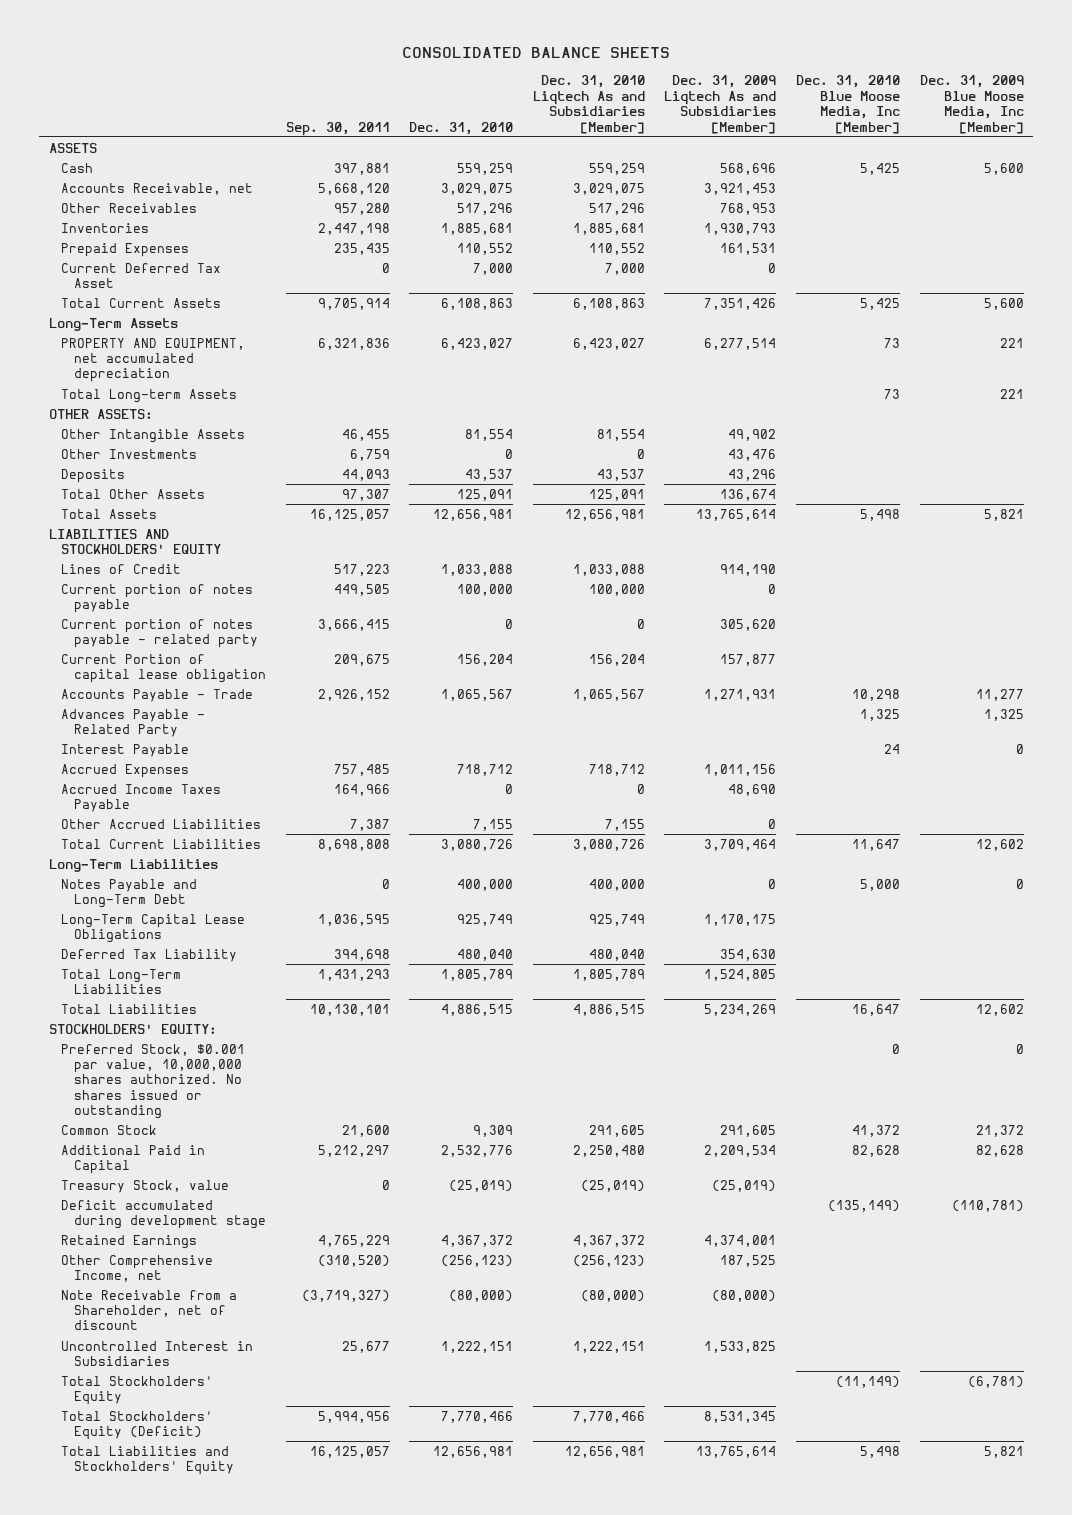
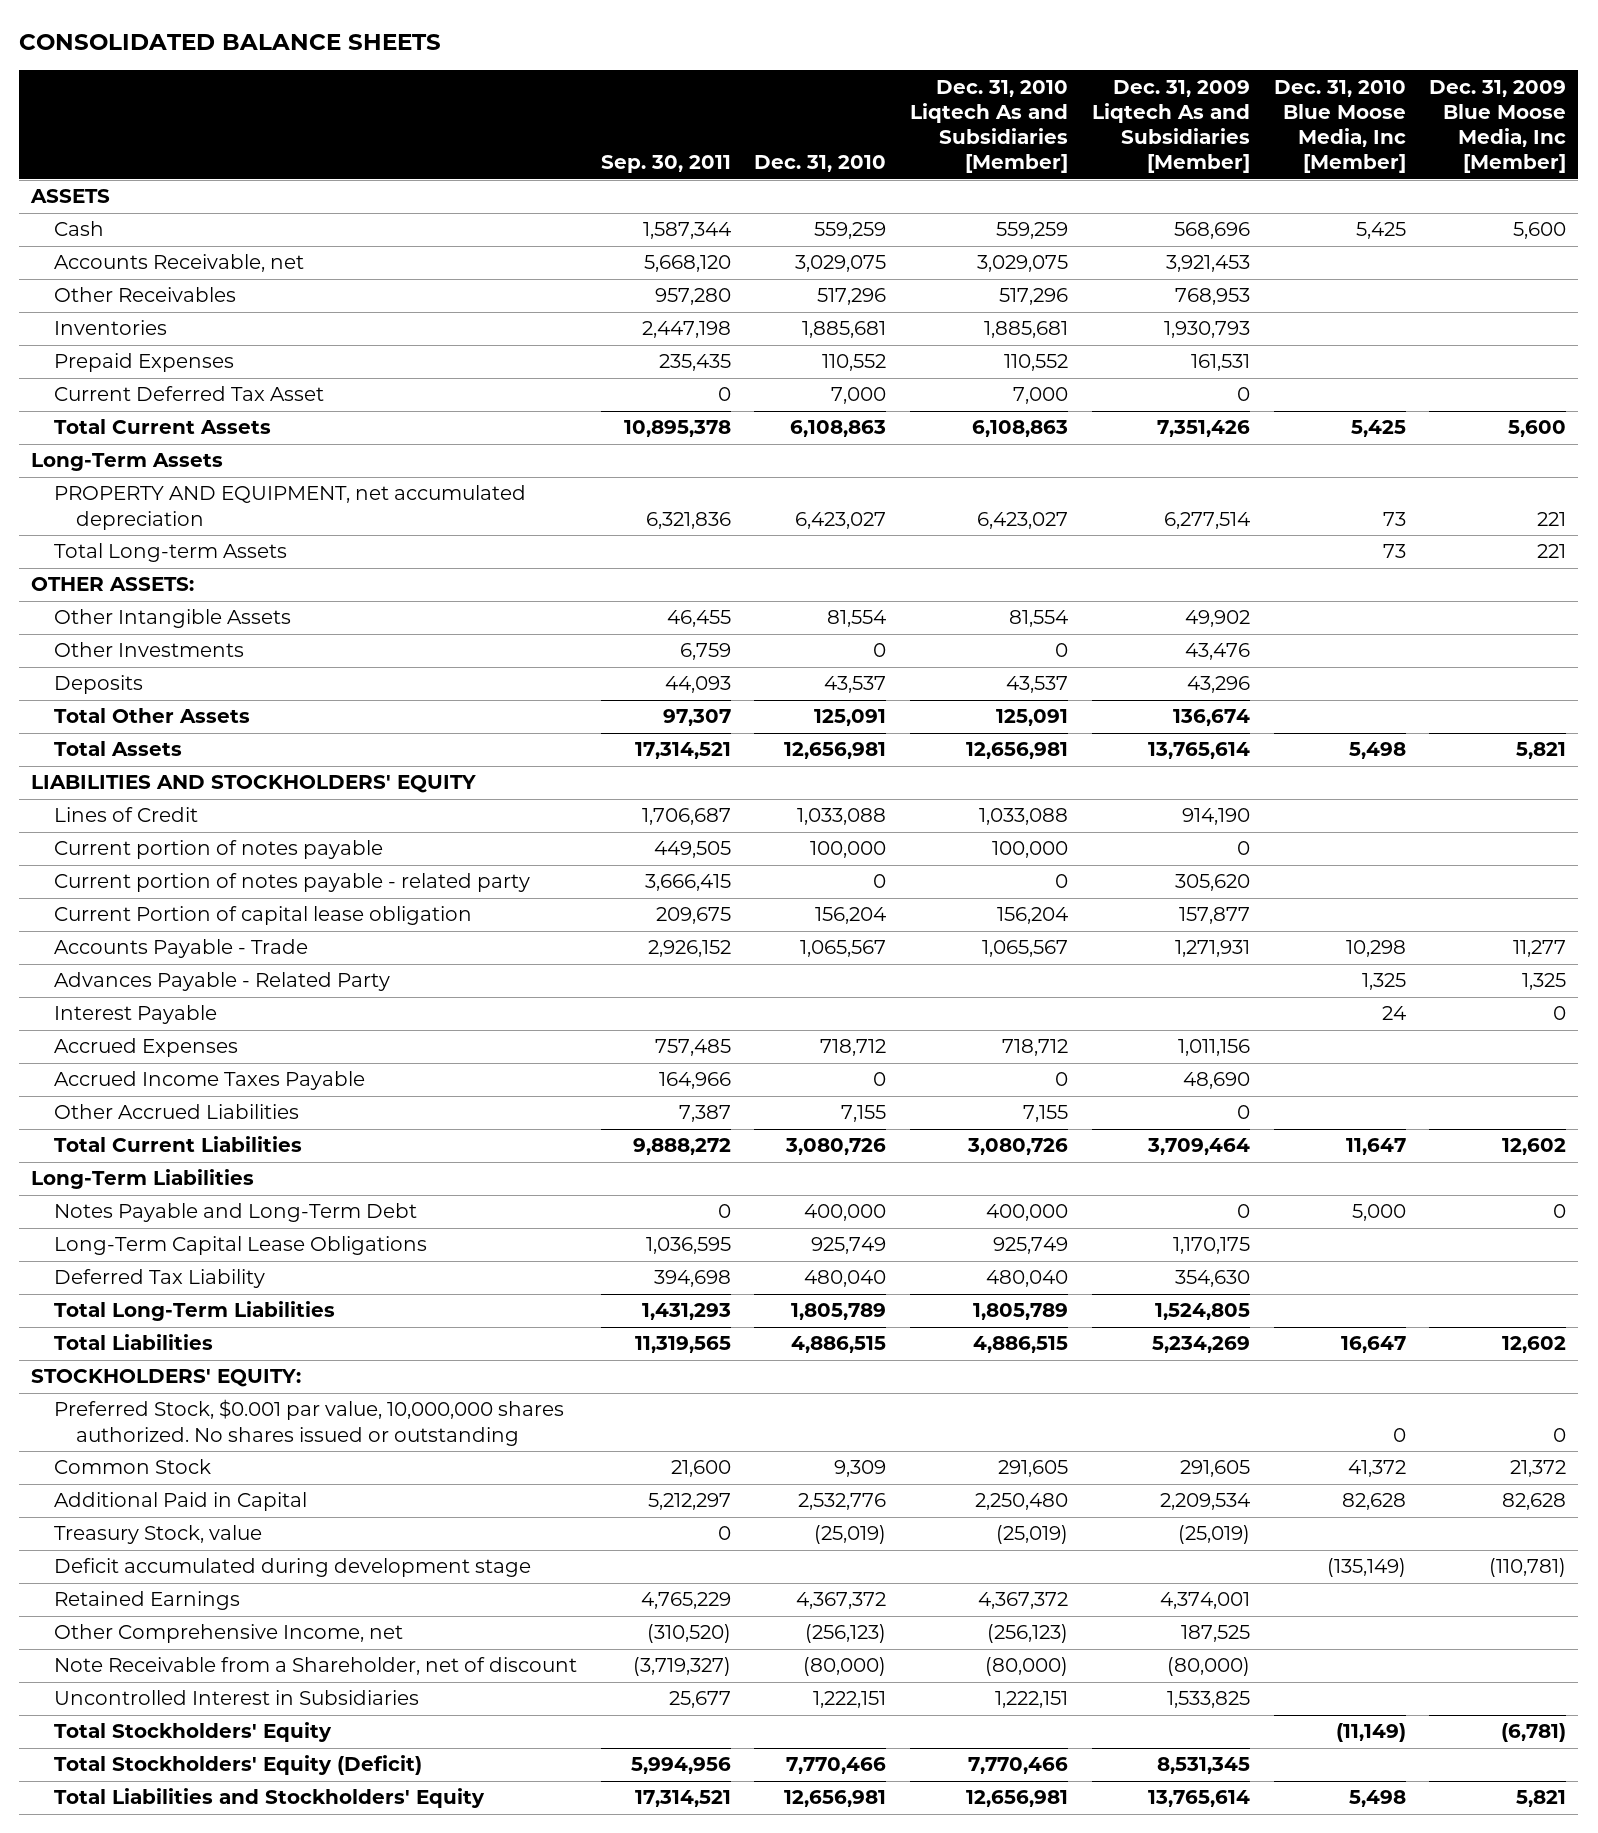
[333,162,390,175] 397,881 -> [642,222,731,240] 1,587,344
[317,297,390,310] 9,705,914 -> [623,420,731,438] 10,895,378
[309,508,390,521] 16,125,057 -> [634,742,731,760] 17,314,521
[333,563,390,576] 517,223 -> [641,808,731,826] 1,706,687
[317,838,390,851] 8,698,808 -> [632,1138,731,1156] 9,888,272
[309,1003,390,1016] 10,130,101 -> [634,1336,731,1354] 11,319,565
[309,1445,390,1458] 16,125,057 -> [634,1790,731,1808] 17,314,521

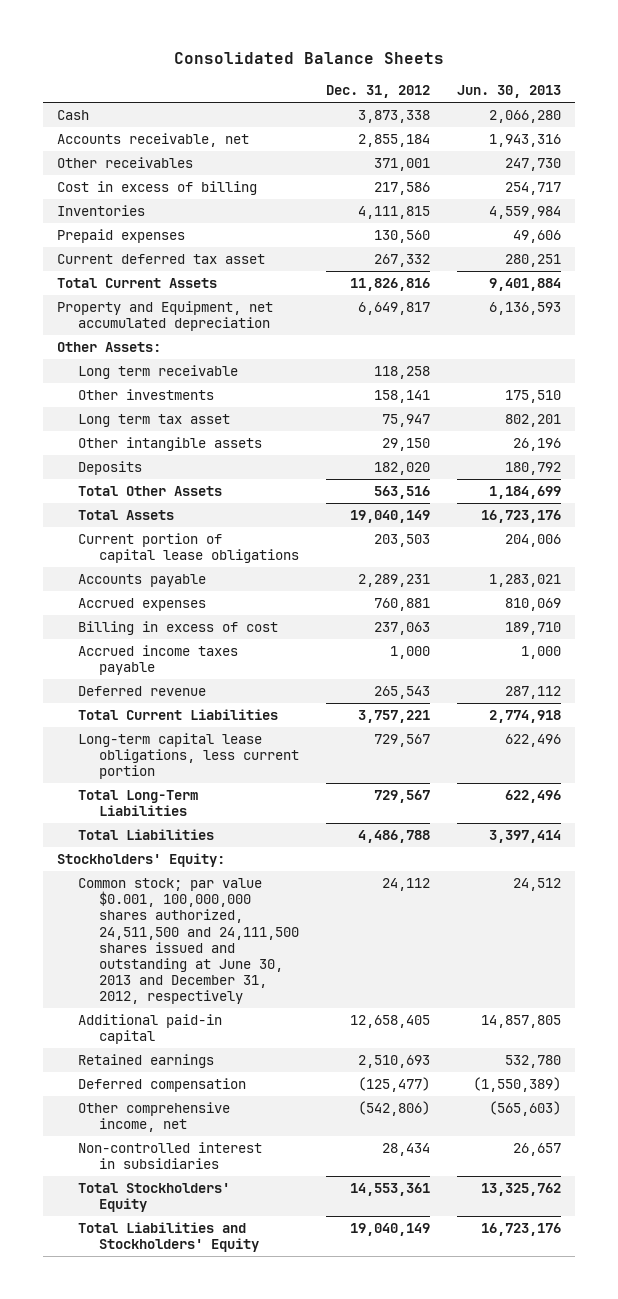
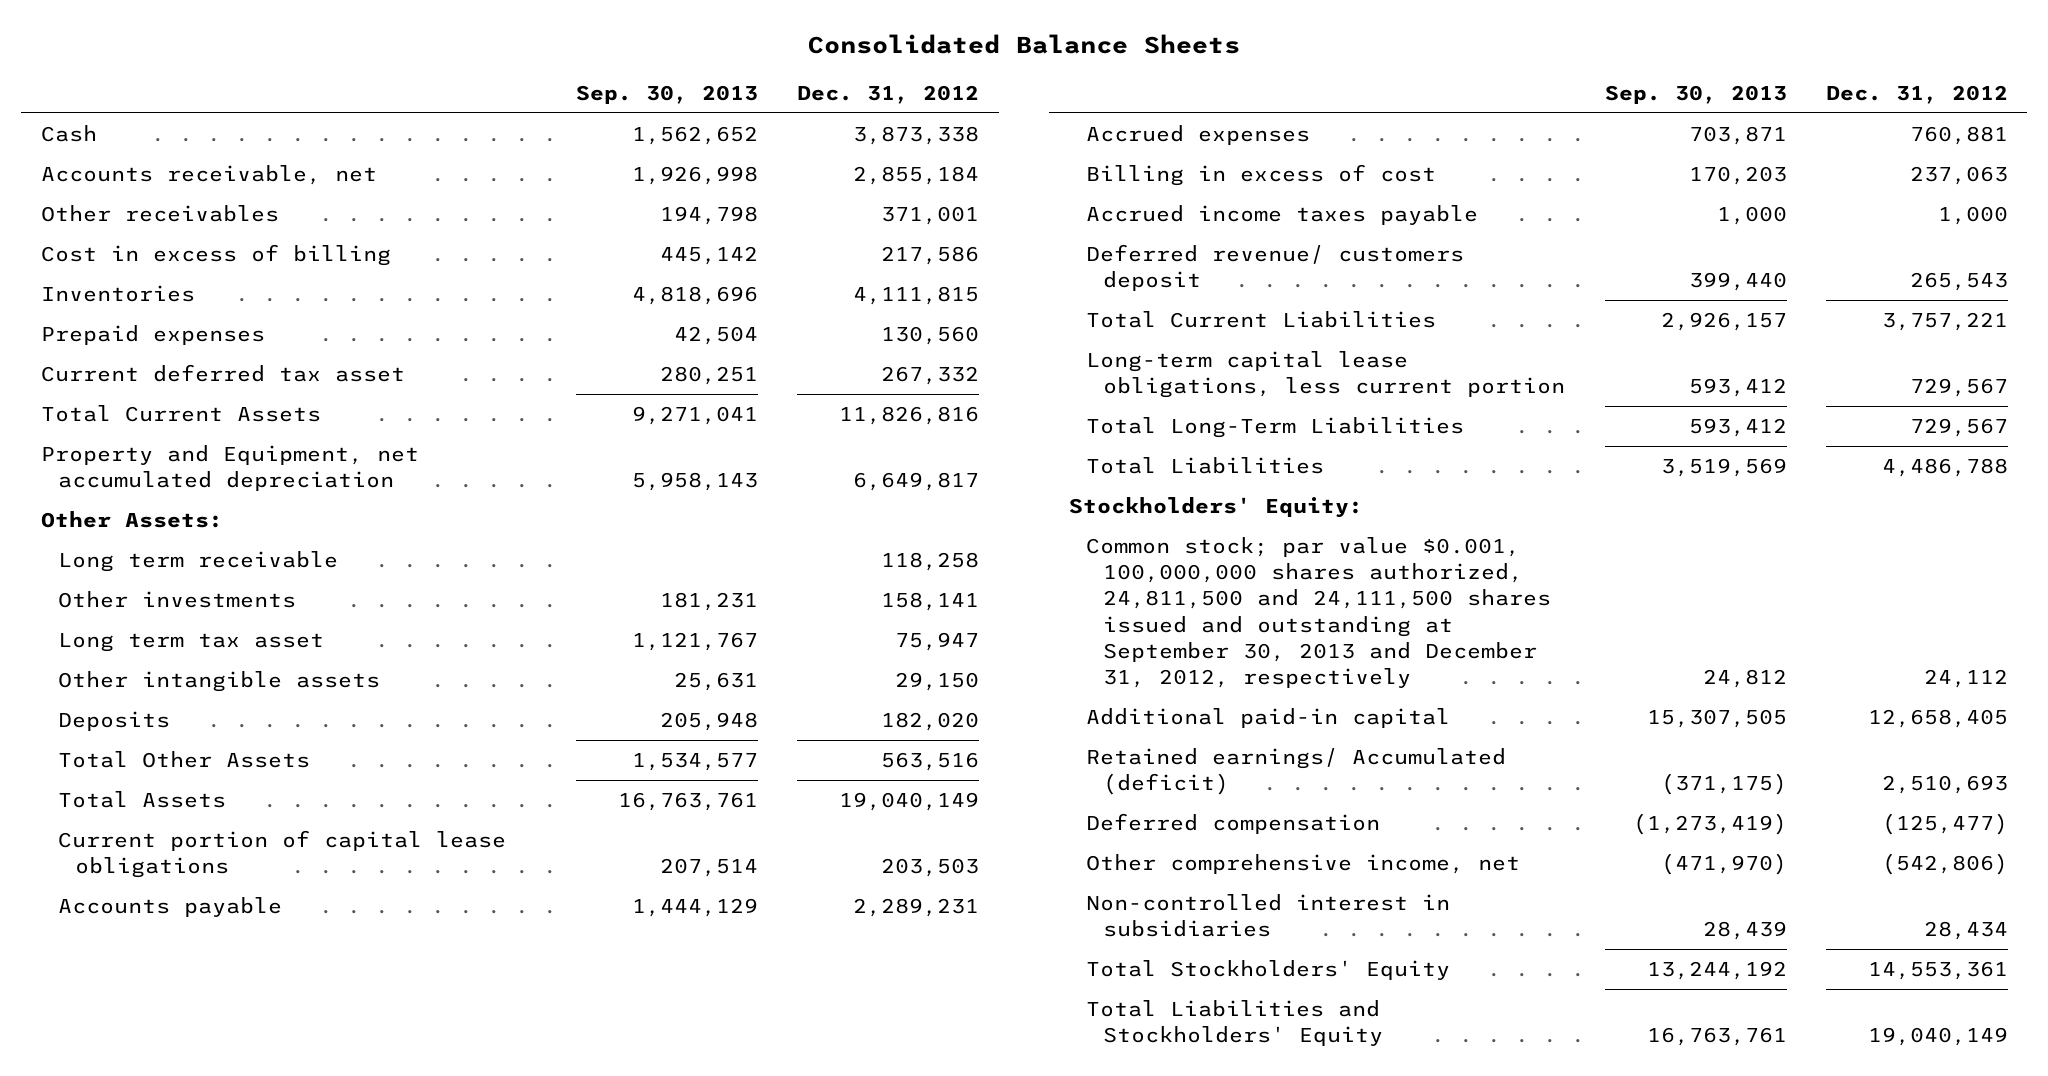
[457,85,562,99] Jun. 30, 2013 -> none
none -> [576,84,759,104] Sep. 30, 2013
[77,686,206,697] Deferred revenue -> [1086,244,1465,292] Deferred revenue/ customers deposit
[77,878,299,1005] Common stock; par value $0.001, 100,000,000 shares authorized, 24,511,500 and 24,111,500 shares issued and outstanding at June 30, 2013 and December 31, 2012, respectively -> [1086,537,1552,688] Common stock; par value $0.001, 100,000,000 shares authorized, 24,811,500 and 24,111,500 shares issued and outstanding at September 30, 2013 and December 31, 2012, respectively
[77,1054,214,1069] Retained earnings -> [1086,748,1507,796] Retained earnings/ Accumulated (deficit)

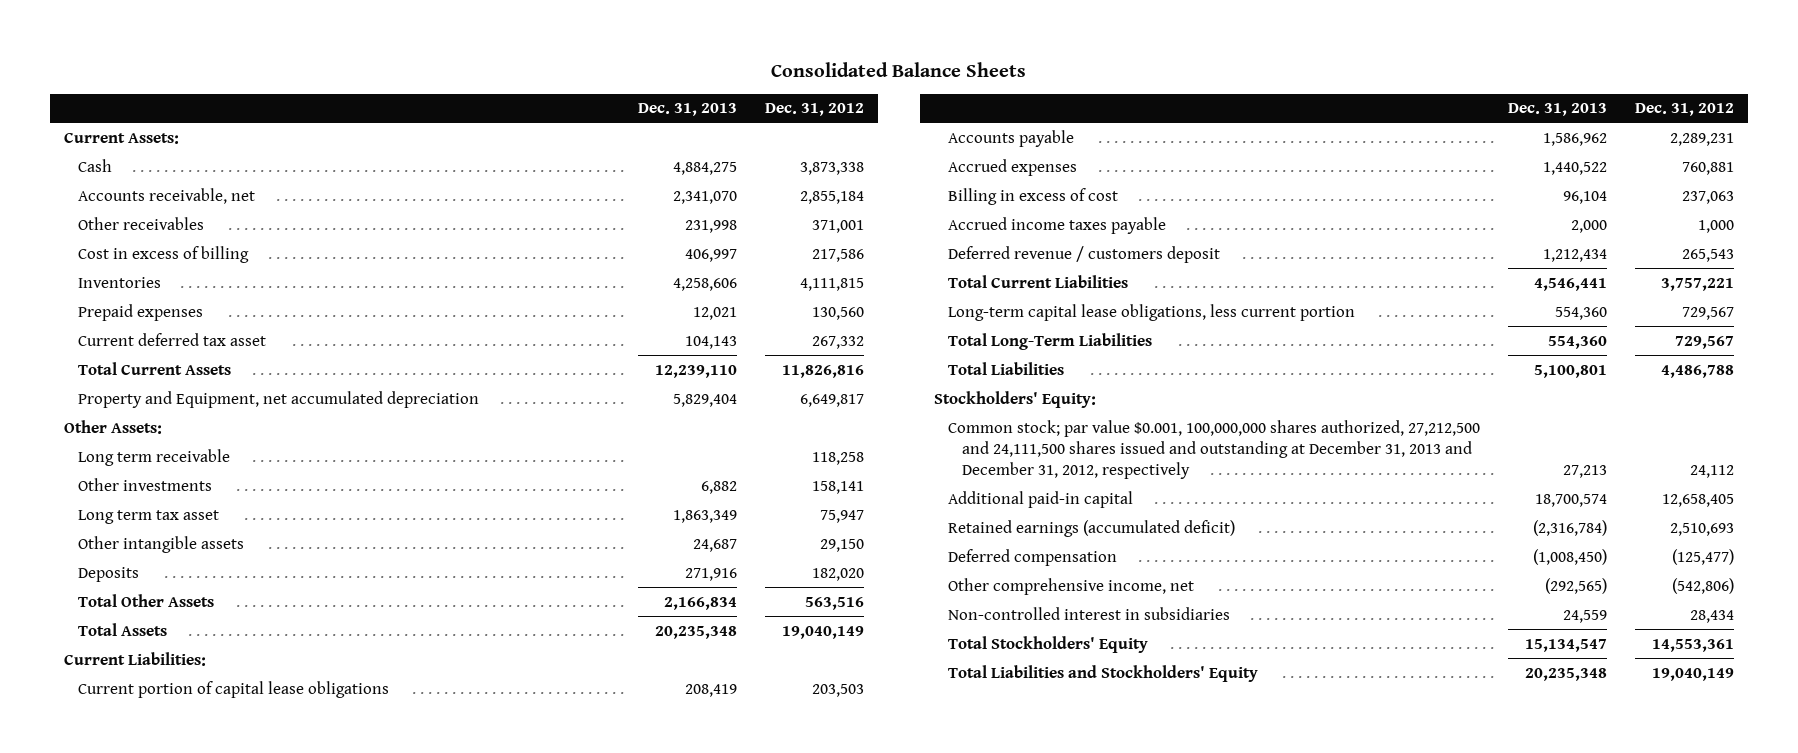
[576,84,759,104] Sep. 30, 2013 -> none
none -> [637,103,737,117] Dec. 31, 2013
none -> [64,131,180,144] Current Assets:
none -> [64,651,207,666] Current Liabilities:
[1086,244,1465,292] Deferred revenue/ customers deposit -> [947,245,1220,263] Deferred revenue / customers deposit
[1086,537,1552,688] Common stock; par value $0.001, 100,000,000 shares authorized, 24,811,500 and 24,111,500 shares issued and outstanding at September 30, 2013 and December 31, 2012, respectively -> [947,419,1480,479] Common stock; par value $0.001, 100,000,000 shares authorized, 27,212,500 and 24,111,500 shares issued and outstanding at December 31, 2013 and December 31, 2012, respectively
[1086,748,1507,796] Retained earnings/ Accumulated (deficit) -> [947,519,1235,537] Retained earnings (accumulated deficit)

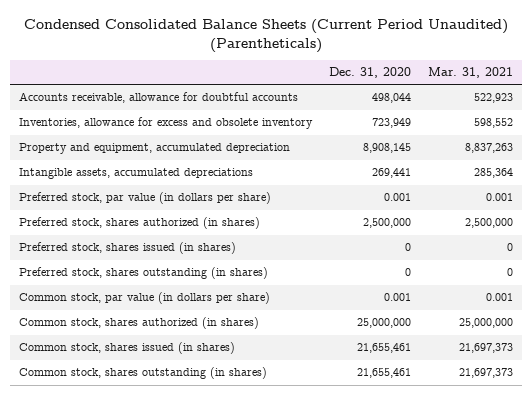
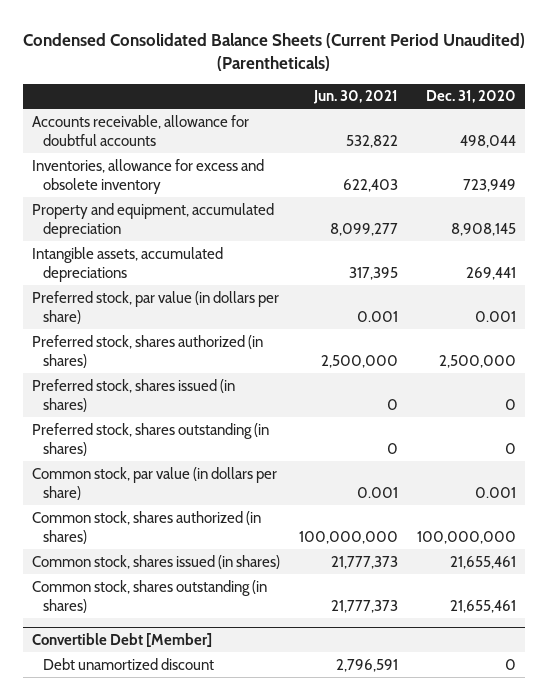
[428,67,514,79] Mar. 31, 2021 -> none
none -> [313,90,399,105] Jun. 30, 2021
[356,318,411,329] 25,000,000 -> [416,530,516,544] 100,000,000
none -> [32,633,213,648] Convertible Debt [Member]
none -> [43,657,215,670] Debt unamortized discount

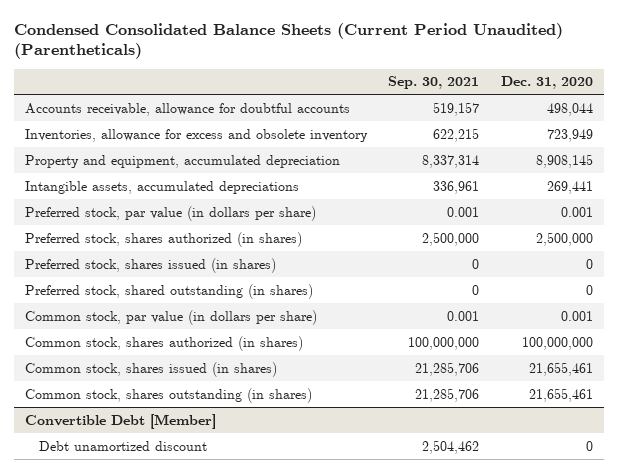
[313,90,399,105] Jun. 30, 2021 -> none
none -> [388,76,480,90] Sep. 30, 2021
[32,422,270,456] Preferred stock, shares outstanding (in shares) -> [24,283,313,299] Preferred stock, shared outstanding (in shares)

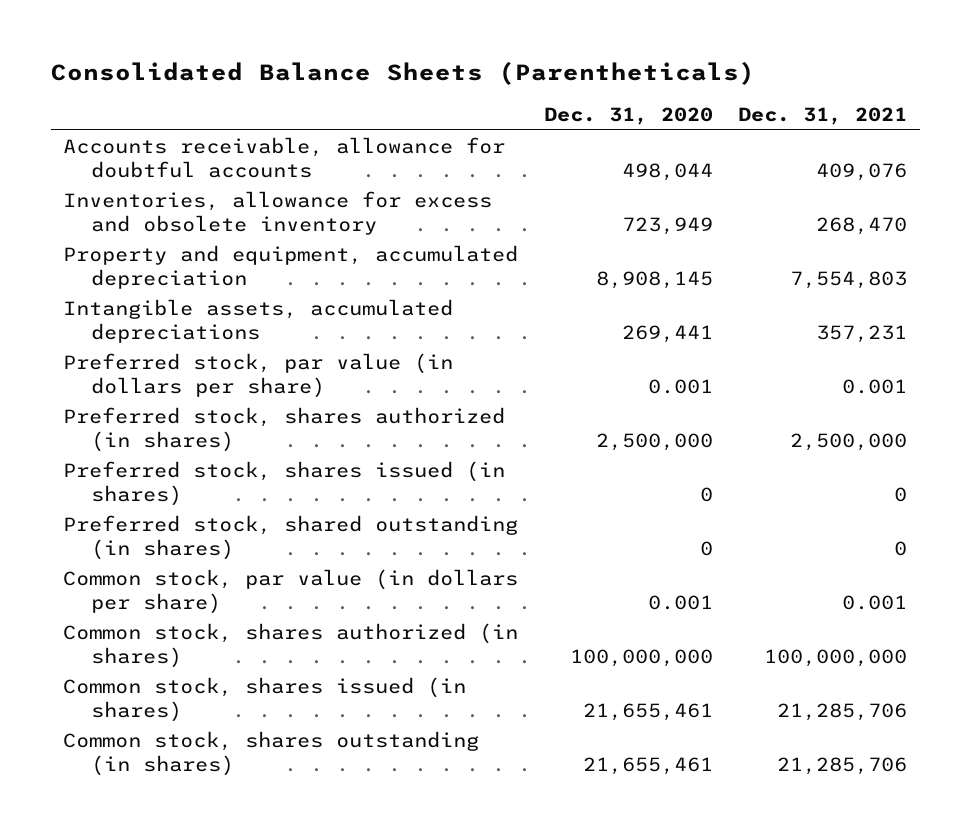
[13,22,563,60] Condensed Consolidated Balance Sheets (Current Period Unaudited) (Parentheticals) -> [50,61,755,86] Consolidated Balance Sheets (Parentheticals)
[388,76,480,90] Sep. 30, 2021 -> none
none -> [738,107,908,126] Dec. 31, 2021
[24,413,216,429] Convertible Debt [Member] -> none
[39,440,208,451] Debt unamortized discount -> none

